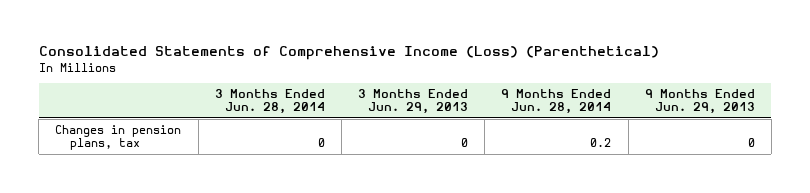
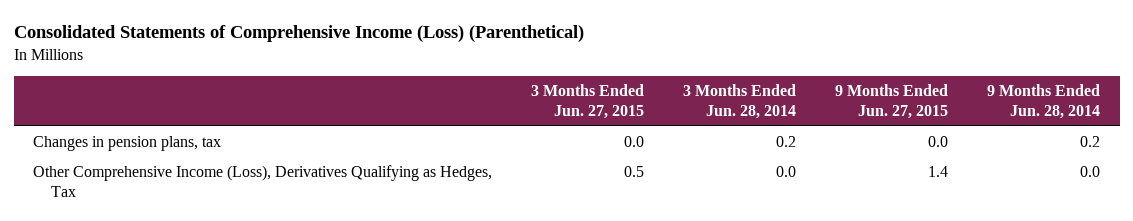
[358,88,469,115] 3 Months Ended Jun. 29, 2013 -> none
[644,88,755,115] 9 Months Ended Jun. 29, 2013 -> none
none -> [531,83,645,120] 3 Months Ended Jun. 27, 2015
none -> [835,83,949,120] 9 Months Ended Jun. 27, 2015
[317,138,325,148] 0 -> [776,136,797,148] 0.2
none -> [33,165,493,198] Other Comprehensive Income (Loss), Derivatives Qualifying as Hedges, Tax

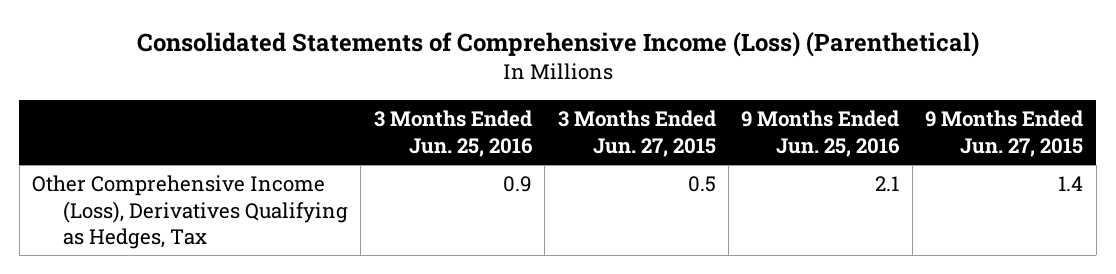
[683,83,797,120] 3 Months Ended Jun. 28, 2014 -> none
[987,83,1101,120] 9 Months Ended Jun. 28, 2014 -> none
none -> [373,110,533,157] 3 Months Ended Jun. 25, 2016
none -> [741,110,901,157] 9 Months Ended Jun. 25, 2016
[33,136,222,152] Changes in pension plans, tax -> none

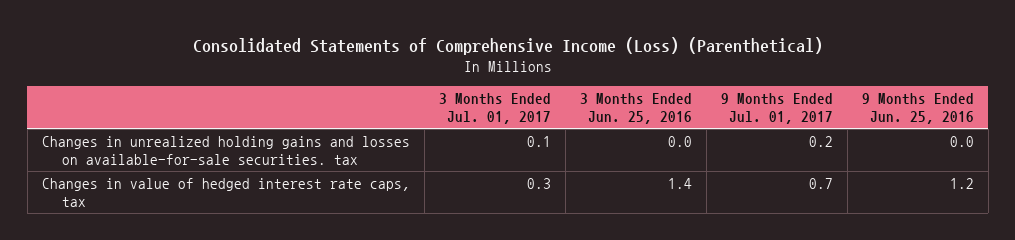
[557,110,716,157] 3 Months Ended Jun. 27, 2015 -> none
[925,110,1084,157] 9 Months Ended Jun. 27, 2015 -> none
none -> [438,92,551,125] 3 Months Ended Jul. 01, 2017
none -> [720,92,833,125] 9 Months Ended Jul. 01, 2017
[32,175,348,250] Other Comprehensive Income (Loss), Derivatives Qualifying as Hedges, Tax -> none
none -> [41,135,410,166] Changes in unrealized holding gains and losses on available-for-sale securities. tax
none -> [41,177,410,208] Changes in value of hedged interest rate caps, tax

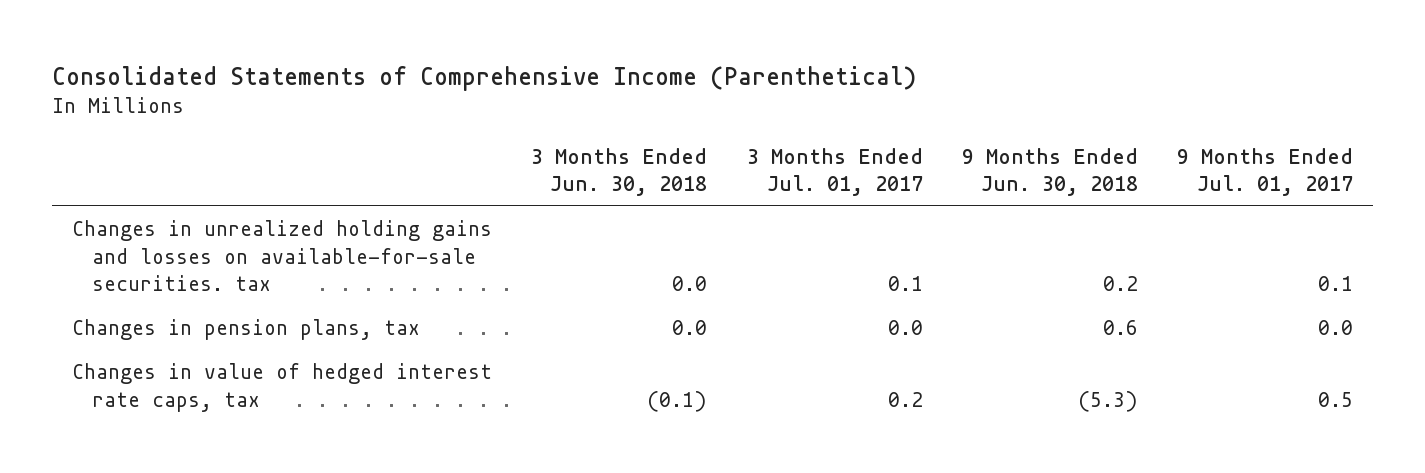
[192,36,823,55] Consolidated Statements of Comprehensive Income (Loss) (Parenthetical) -> [52,66,917,92] Consolidated Statements of Comprehensive Income (Parenthetical)
[579,92,692,125] 3 Months Ended Jun. 25, 2016 -> none
[861,92,974,125] 9 Months Ended Jun. 25, 2016 -> none
none -> [531,147,708,197] 3 Months Ended Jun. 30, 2018
none -> [961,147,1138,197] 9 Months Ended Jun. 30, 2018
[808,135,833,147] 0.2 -> [1318,276,1354,292] 0.1
none -> [71,319,420,341] Changes in pension plans, tax
[526,177,551,189] 0.3 -> [887,391,923,407] 0.2
[808,177,833,189] 0.7 -> [1318,391,1354,407] 0.5

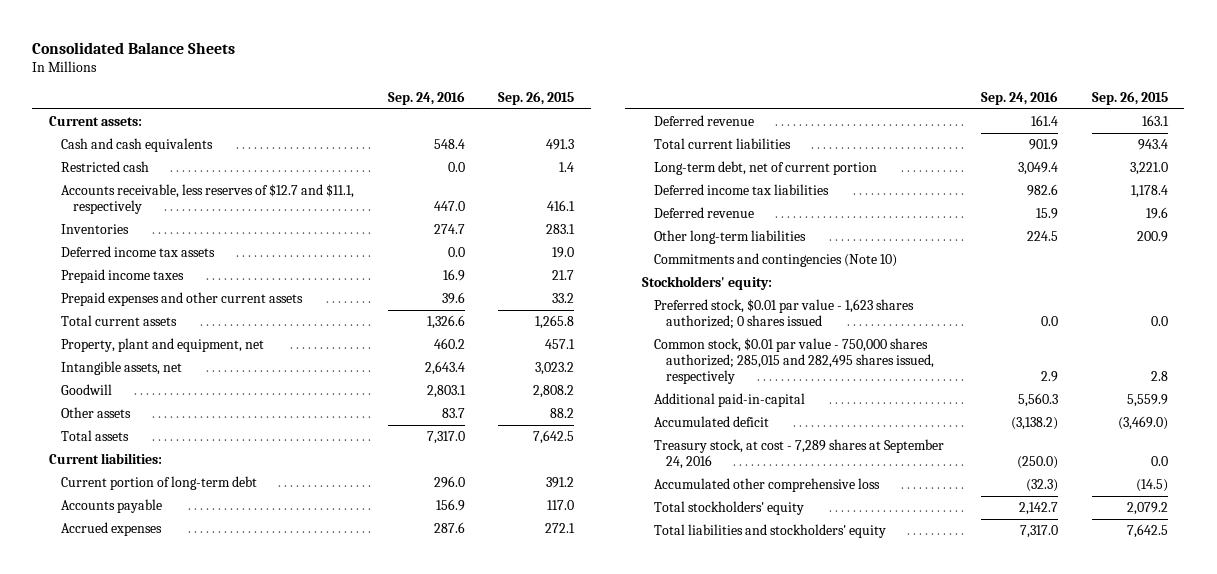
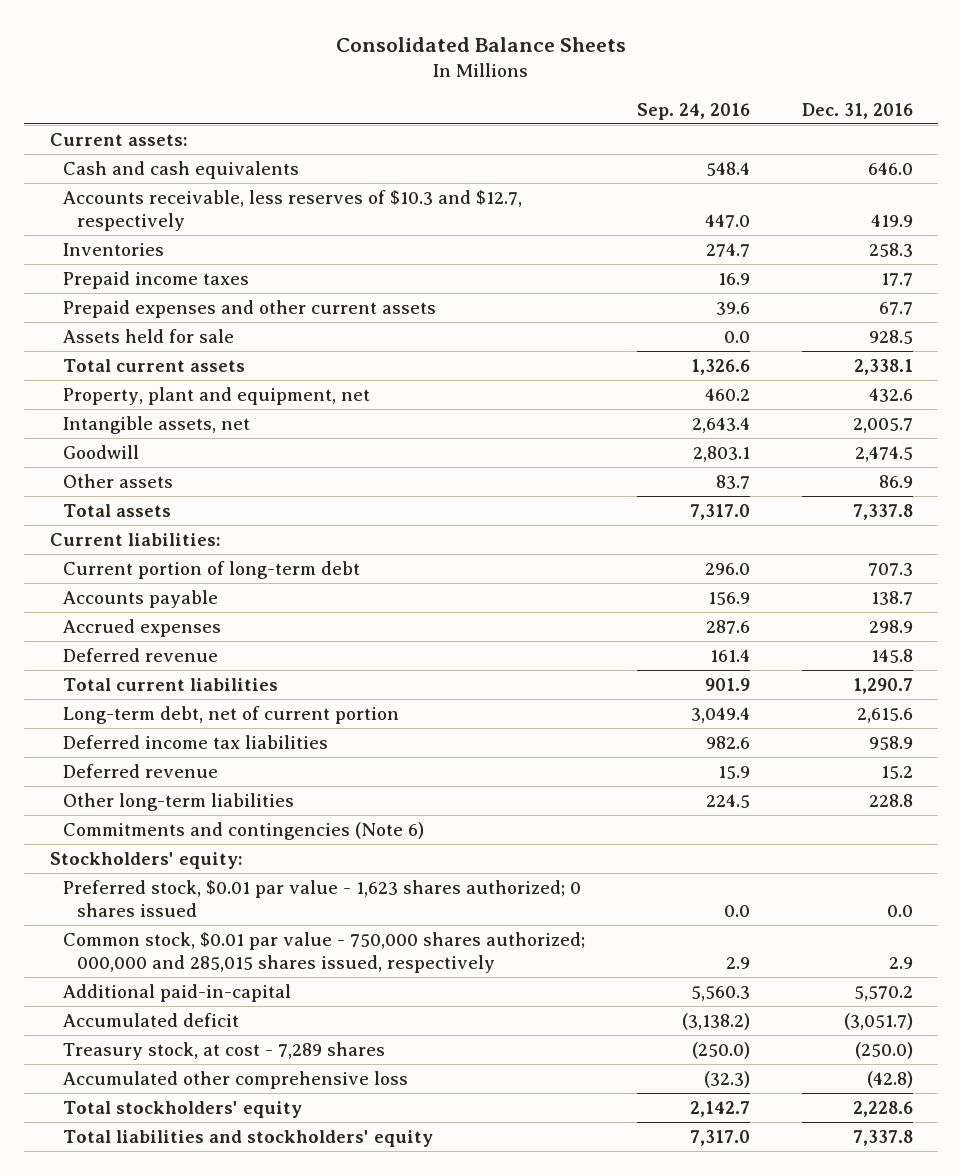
[498,90,575,105] Sep. 26, 2015 -> none
none -> [801,102,913,119] Dec. 31, 2016
[60,161,149,173] Restricted cash -> none
[60,184,354,215] Accounts receivable, less reserves of $12.7 and $11.1, respectively -> [63,189,523,232] Accounts receivable, less reserves of $10.3 and $12.7, respectively
[60,246,215,258] Deferred income tax assets -> none
none -> [63,328,235,343] Assets held for sale
[654,253,898,268] Commitments and contingencies (Note 10) -> [63,821,425,840] Commitments and contingencies (Note 6)
[654,338,934,385] Common stock, $0.01 par value - 750,000 shares authorized; 285,015 and 282,495 shares issued, respectively -> [63,931,586,974] Common stock, $0.01 par value - 750,000 shares authorized; 000,000 and 285,015 shares issued, respectively
[654,439,945,470] Treasury stock, at cost - 7,289 shares at September 24, 2016 -> [63,1041,386,1060] Treasury stock, at cost - 7,289 shares

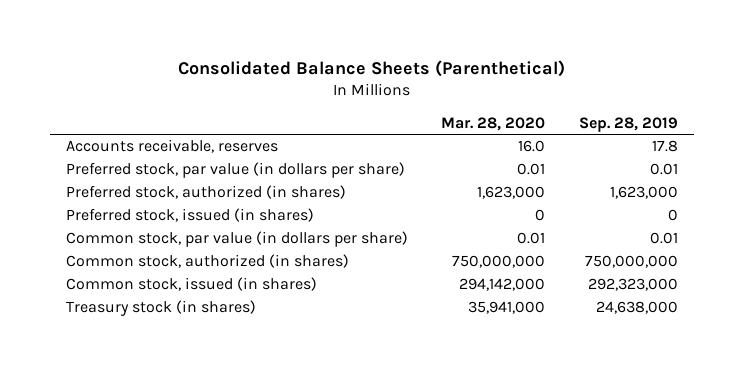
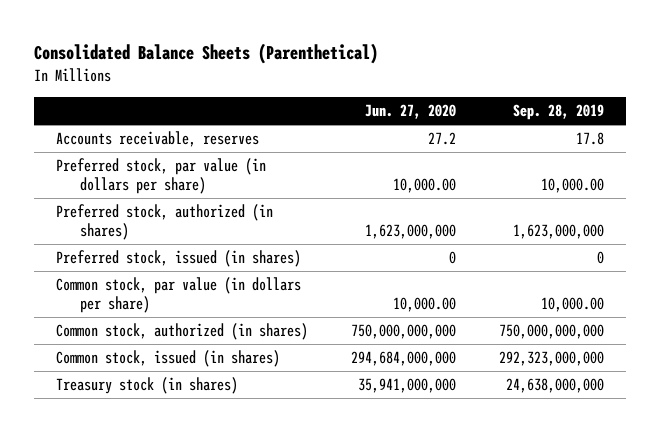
[441,116,546,131] Mar. 28, 2020 -> none
none -> [364,103,456,119] Jun. 27, 2020
[649,163,678,176] 0.01 -> [541,178,605,194] 10,000.00
[609,186,678,200] 1,623,000 -> [513,224,605,240] 1,623,000,000
[649,232,678,245] 0.01 -> [541,297,605,313] 10,000.00
[584,255,678,269] 750,000,000 -> [499,324,605,340] 750,000,000,000
[587,278,678,292] 292,323,000 -> [499,351,605,367] 292,323,000,000
[595,301,678,315] 24,638,000 -> [506,378,605,394] 24,638,000,000

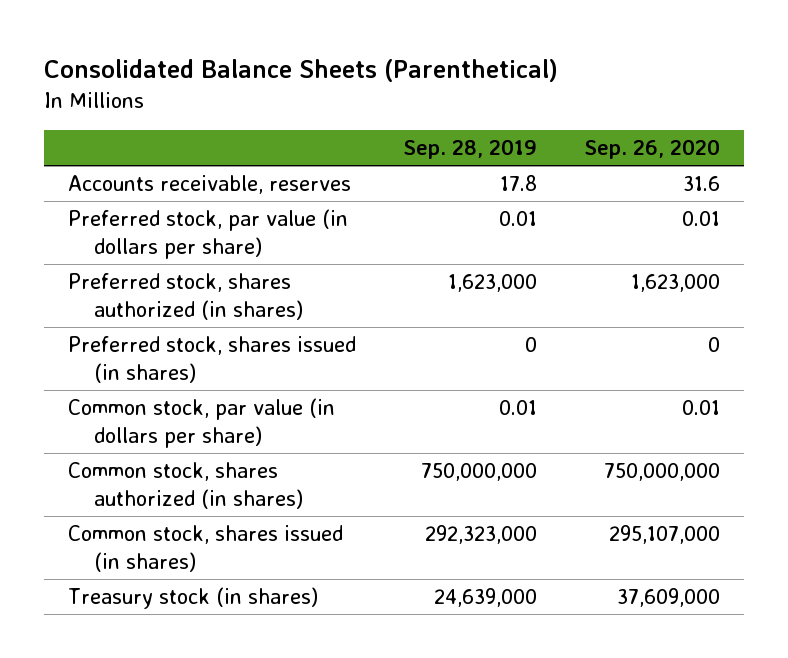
[364,103,456,119] Jun. 27, 2020 -> none
none -> [584,139,721,160] Sep. 26, 2020
[541,178,605,194] 10,000.00 -> [498,211,537,227] 0.01
[55,204,273,241] Preferred stock, authorized (in shares) -> [67,273,304,321] Preferred stock, shares authorized (in shares)
[513,224,605,240] 1,623,000,000 -> [447,274,537,293] 1,623,000
[55,250,301,268] Preferred stock, issued (in shares) -> [67,336,356,384] Preferred stock, shares issued (in shares)
[541,297,605,313] 10,000.00 -> [498,400,537,416] 0.01
[55,323,308,341] Common stock, authorized (in shares) -> [67,462,304,510] Common stock, shares authorized (in shares)
[499,324,605,340] 750,000,000,000 -> [420,463,537,482] 750,000,000
[55,350,280,368] Common stock, issued (in shares) -> [67,525,343,573] Common stock, shares issued (in shares)
[499,351,605,367] 292,323,000,000 -> [424,525,537,545] 292,323,000
[506,378,605,394] 24,638,000,000 -> [433,588,537,608] 24,639,000

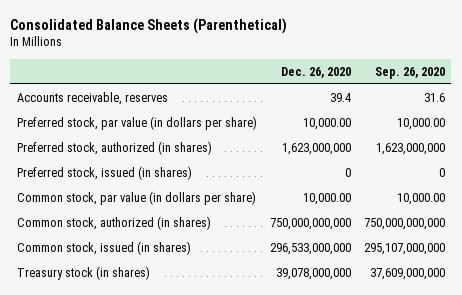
[402,139,537,160] Sep. 28, 2019 -> none
none -> [280,66,351,78] Dec. 26, 2020
[682,211,721,227] 0.01 -> [396,118,445,131] 10,000.00
[67,273,304,321] Preferred stock, shares authorized (in shares) -> [16,141,212,156] Preferred stock, authorized (in shares)
[631,274,721,293] 1,623,000 -> [375,143,445,156] 1,623,000,000
[67,336,356,384] Preferred stock, shares issued (in shares) -> [16,166,192,181] Preferred stock, issued (in shares)
[682,400,721,416] 0.01 -> [396,193,445,206] 10,000.00
[67,462,304,510] Common stock, shares authorized (in shares) -> [16,216,211,231] Common stock, authorized (in shares)
[604,463,721,482] 750,000,000 -> [363,218,445,231] 750,000,000,000
[67,525,343,573] Common stock, shares issued (in shares) -> [16,241,191,256] Common stock, issued (in shares)
[609,525,721,545] 295,107,000 -> [363,243,445,256] 295,107,000,000
[617,588,721,608] 37,609,000 -> [369,268,445,281] 37,609,000,000

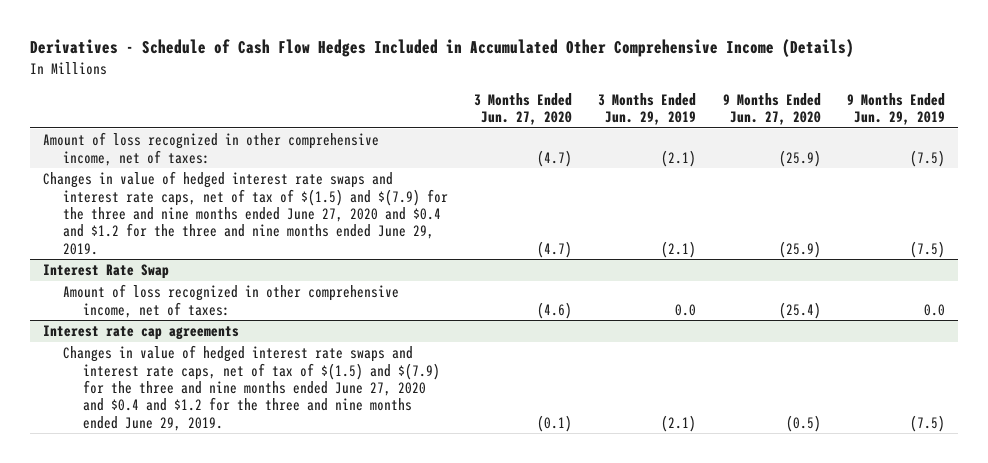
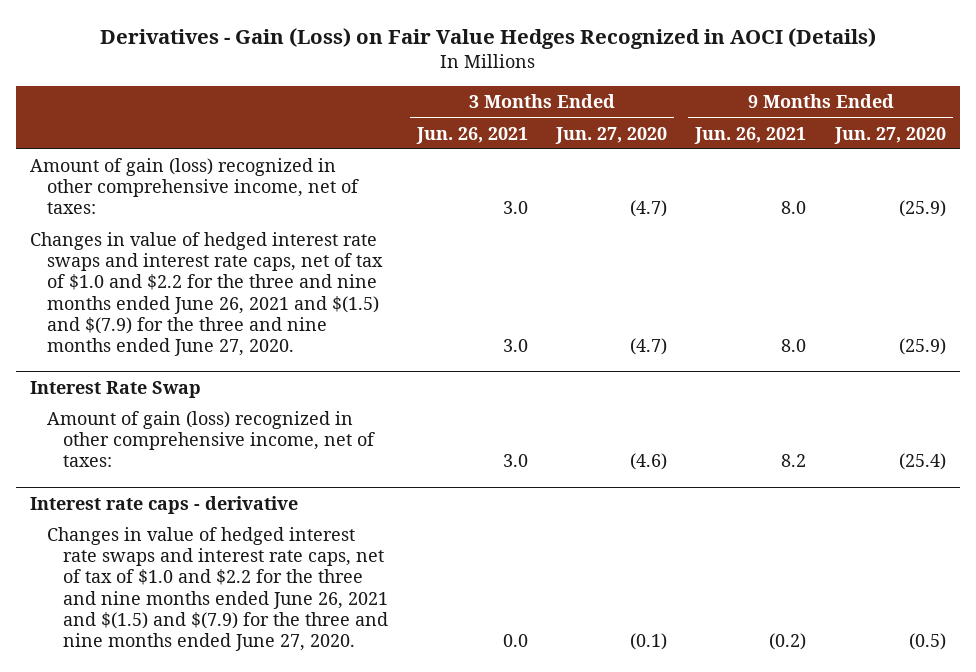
[30,39,855,58] Derivatives - Schedule of Cash Flow Hedges Included in Accumulated Other Comprehensive Income (Details) -> [99,27,876,49] Derivatives - Gain (Loss) on Fair Value Hedges Recognized in AOCI (Details)
[598,92,697,126] 3 Months Ended Jun. 29, 2019 -> none
[846,92,945,126] 9 Months Ended Jun. 29, 2019 -> none
none -> [415,126,528,144] Jun. 26, 2021
none -> [694,126,807,144] Jun. 26, 2021
[43,132,380,166] Amount of loss recognized in other comprehensive income, net of taxes: -> [30,158,359,215] Amount of gain (loss) recognized in other comprehensive income, net of taxes:
[43,171,449,255] Changes in value of hedged interest rate swaps and interest rate caps, net of tax of $(1.5) and $(7.9) for the three and nine months ended June 27, 2020 and $0.4 and $1.2 for the three and nine months ended June 29, 2019. -> [30,232,383,356] Changes in value of hedged interest rate swaps and interest rate caps, net of tax of $1.0 and $2.2 for the three and nine months ended June 26, 2021 and $(1.5) and $(7.9) for the three and nine months ended June 27, 2020.
[63,284,400,318] Amount of loss recognized in other comprehensive income, net of taxes: -> [46,411,376,468] Amount of gain (loss) recognized in other comprehensive income, net of taxes:
[43,325,240,341] Interest rate cap agreements -> [30,495,299,514] Interest rate caps - derivative
[63,345,441,431] Changes in value of hedged interest rate swaps and interest rate caps, net of tax of $(1.5) and $(7.9) for the three and nine months ended June 27, 2020 and $0.4 and $1.2 for the three and nine months ended June 29, 2019. -> [46,527,389,651] Changes in value of hedged interest rate swaps and interest rate caps, net of tax of $1.0 and $2.2 for the three and nine months ended June 26, 2021 and $(1.5) and $(7.9) for the three and nine months ended June 27, 2020.

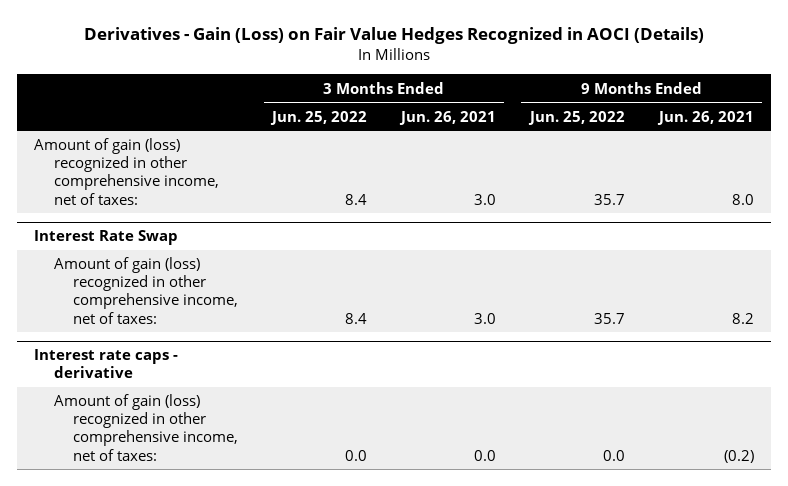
[555,126,668,144] Jun. 27, 2020 -> none
[833,126,946,144] Jun. 27, 2020 -> none
none -> [270,110,368,125] Jun. 25, 2022
none -> [527,110,625,125] Jun. 25, 2022
[30,232,383,356] Changes in value of hedged interest rate swaps and interest rate caps, net of tax of $1.0 and $2.2 for the three and nine months ended June 26, 2021 and $(1.5) and $(7.9) for the three and nine months ended June 27, 2020. -> none
[46,527,389,651] Changes in value of hedged interest rate swaps and interest rate caps, net of tax of $1.0 and $2.2 for the three and nine months ended June 26, 2021 and $(1.5) and $(7.9) for the three and nine months ended June 27, 2020. -> none
none -> [53,394,239,461] Amount of gain (loss) recognized in other comprehensive income, net of taxes:

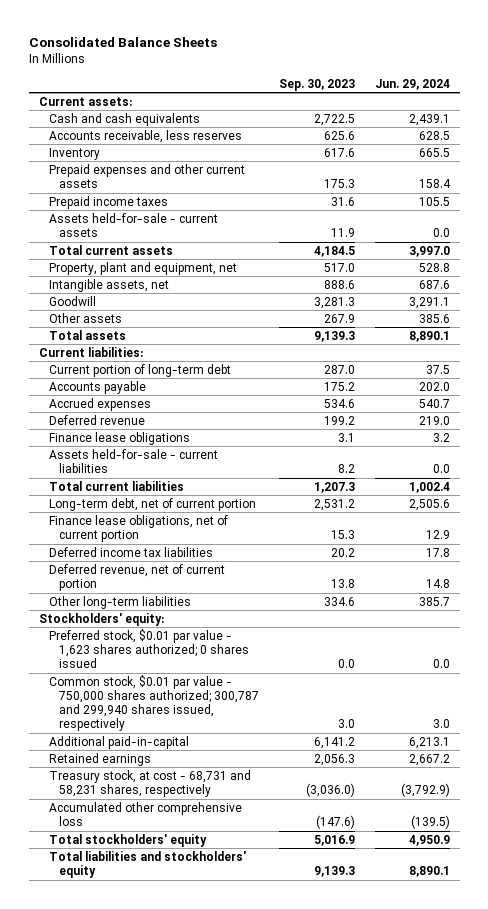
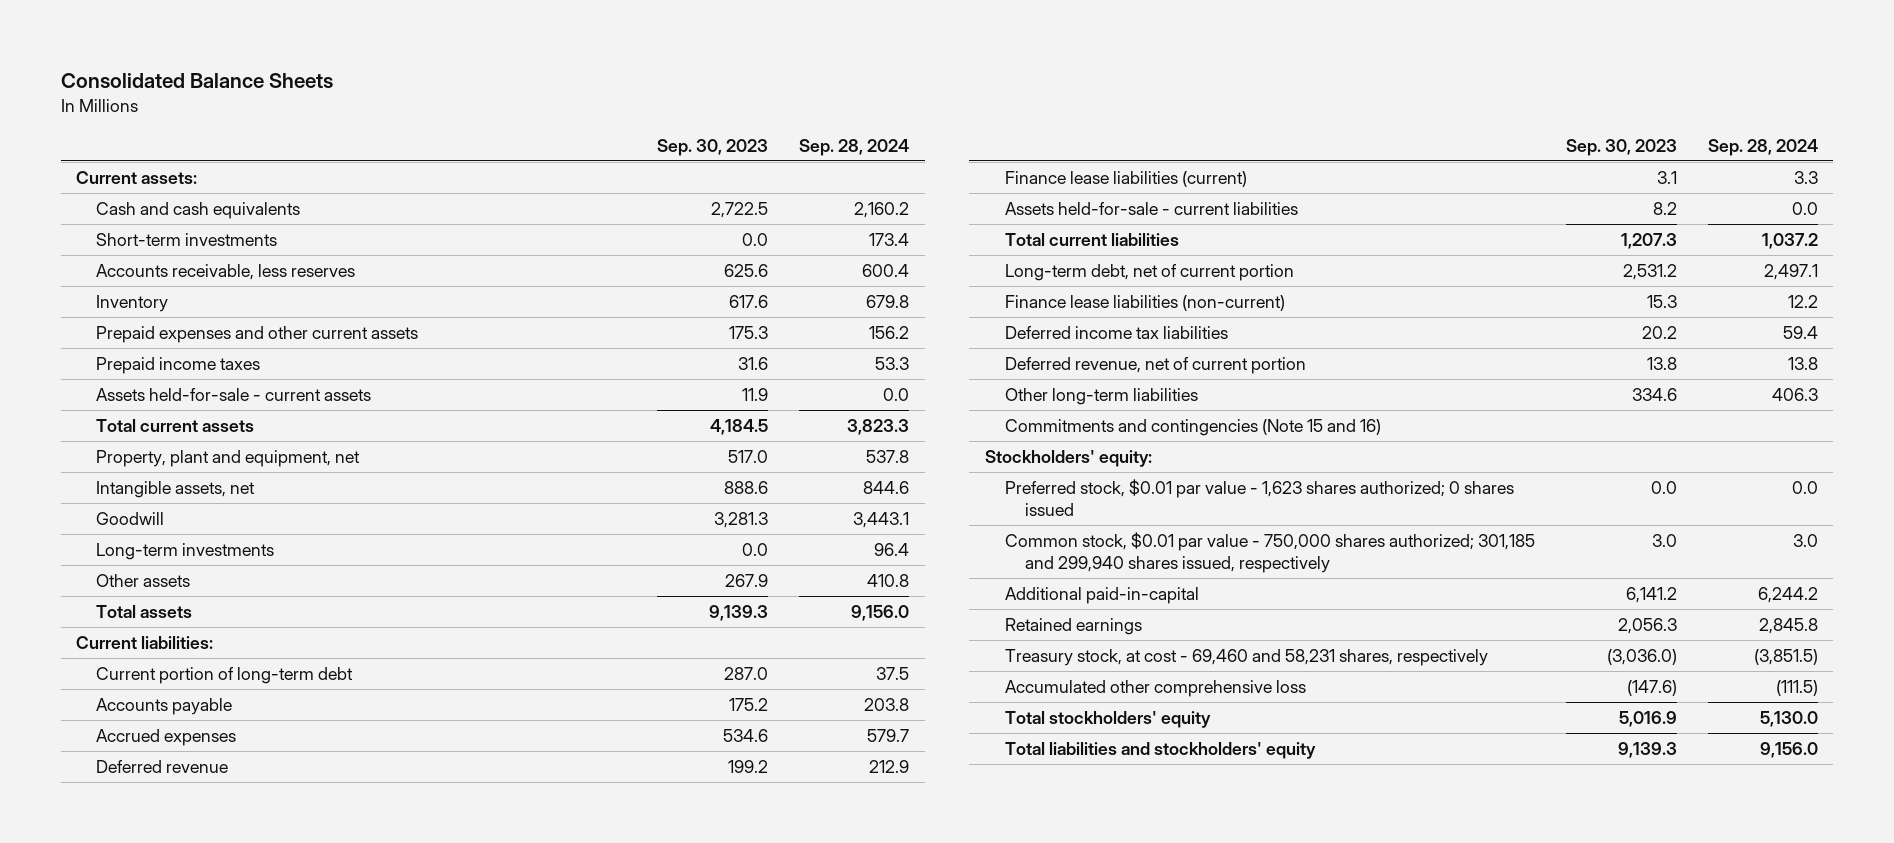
[374,78,450,90] Jun. 29, 2024 -> none
none -> [799,138,910,156] Sep. 28, 2024
none -> [96,233,278,247] Short-term investments
none -> [96,543,275,561] Long-term investments
[48,431,190,445] Finance lease obligations -> [1004,171,1247,188] Finance lease liabilities (current)
[48,514,228,543] Finance lease obligations, net of current portion -> [1004,295,1285,312] Finance lease liabilities (non-current)
none -> [1004,419,1381,437] Commitments and contingencies (Note 15 and 16)
[48,674,259,732] Common stock, $0.01 par value - 750,000 shares authorized; 300,787 and 299,940 shares issued, respectively -> [1004,532,1535,574] Common stock, $0.01 par value - 750,000 shares authorized; 301,185 and 299,940 shares issued, respectively
[48,769,251,798] Treasury stock, at cost - 68,731 and 58,231 shares, respectively -> [1004,649,1488,667] Treasury stock, at cost - 69,460 and 58,231 shares, respectively

